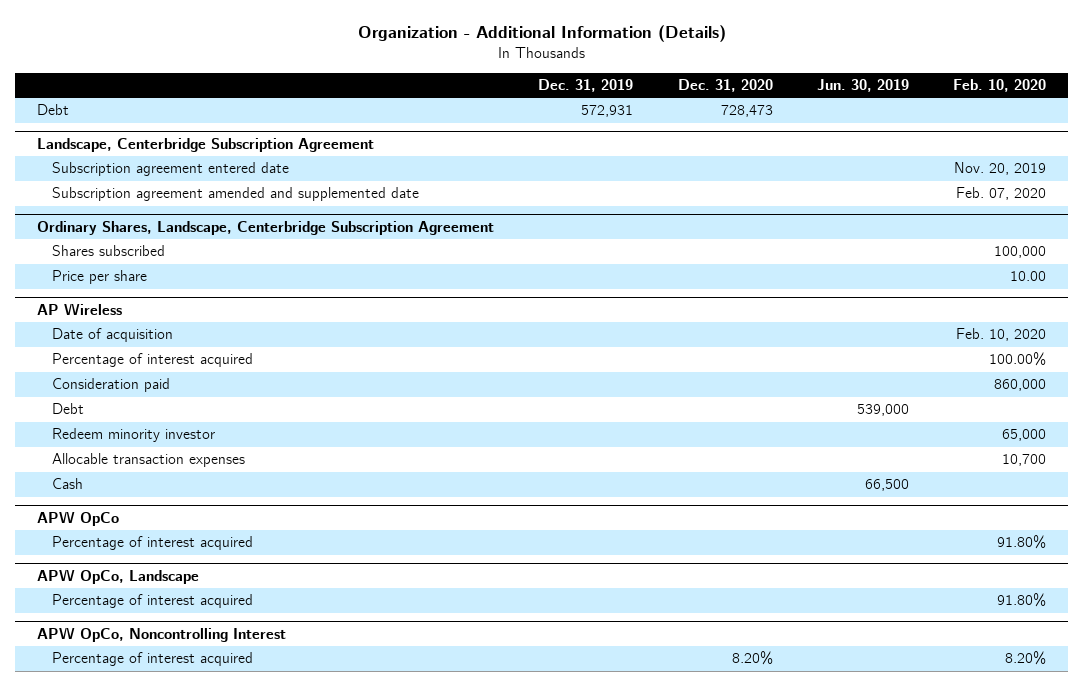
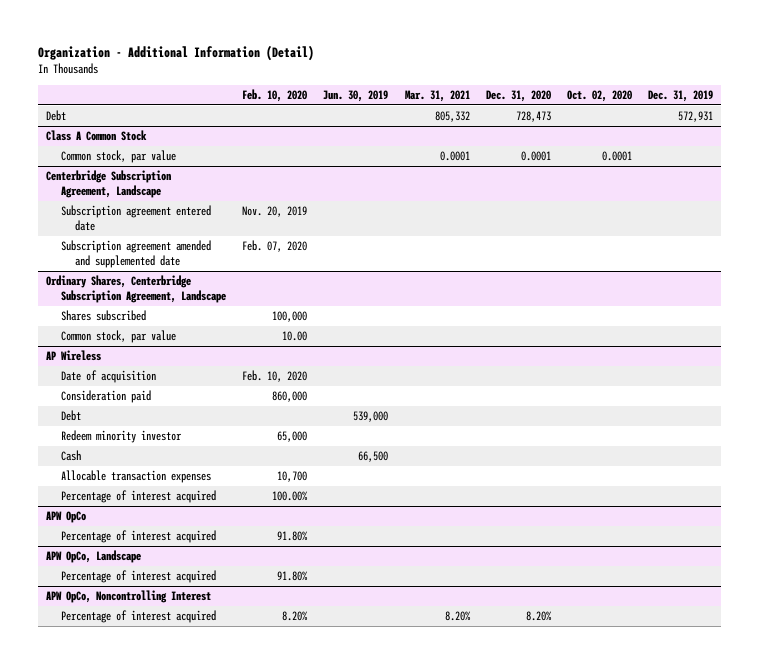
[357,25,726,43] Organization - Additional Information (Details) -> [38,44,315,61] Organization - Additional Information (Detail)
none -> [404,90,470,103] Mar. 31, 2021
none -> [567,90,633,103] Oct. 02, 2020
none -> [46,130,148,142] Class A Common Stock
none -> [60,150,176,164] Common stock, par value
[37,138,375,153] Landscape, Centerbridge Subscription Agreement -> [46,170,172,199] Centerbridge Subscription Agreement, Landscape
[37,221,495,236] Ordinary Shares, Landscape, Centerbridge Subscription Agreement -> [46,275,226,304] Ordinary Shares, Centerbridge Subscription Agreement, Landscape
[52,270,148,285] Price per share -> [60,330,176,344] Common stock, par value
[52,453,246,468] Allocable transaction expenses -> [60,470,211,484] Allocable transaction expenses
[52,353,254,368] Percentage of interest acquired -> [60,490,216,504] Percentage of interest acquired

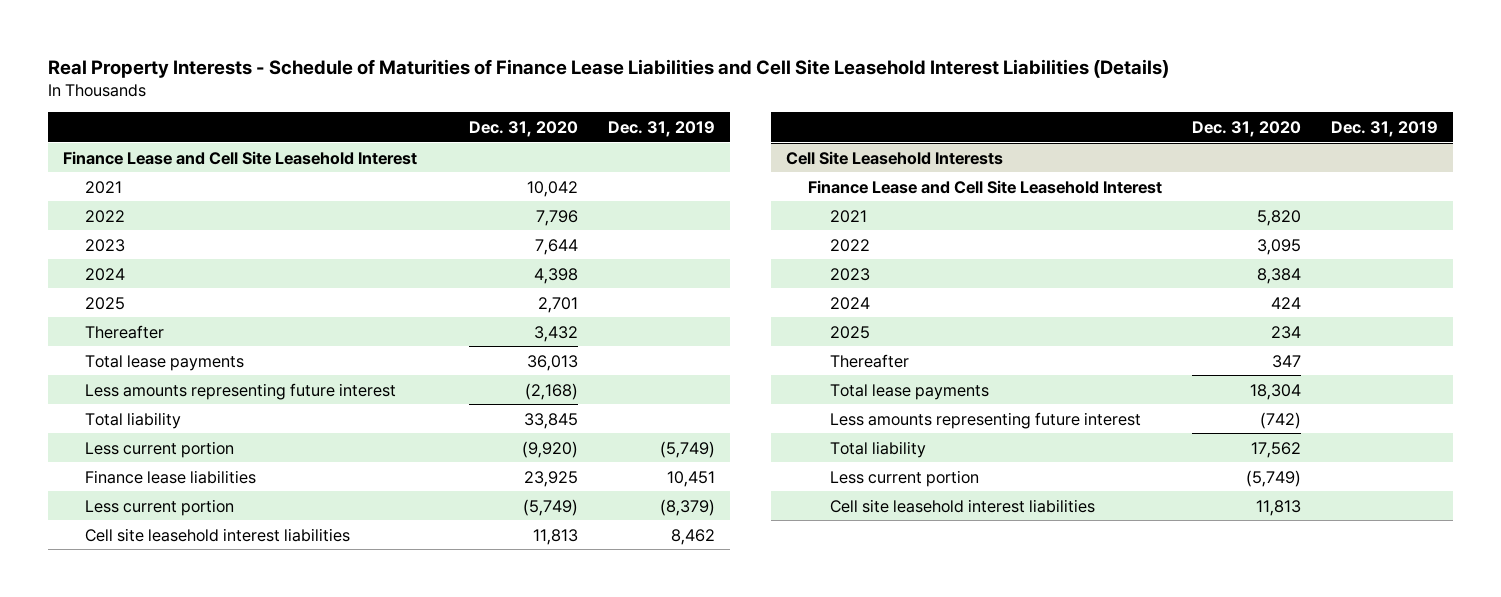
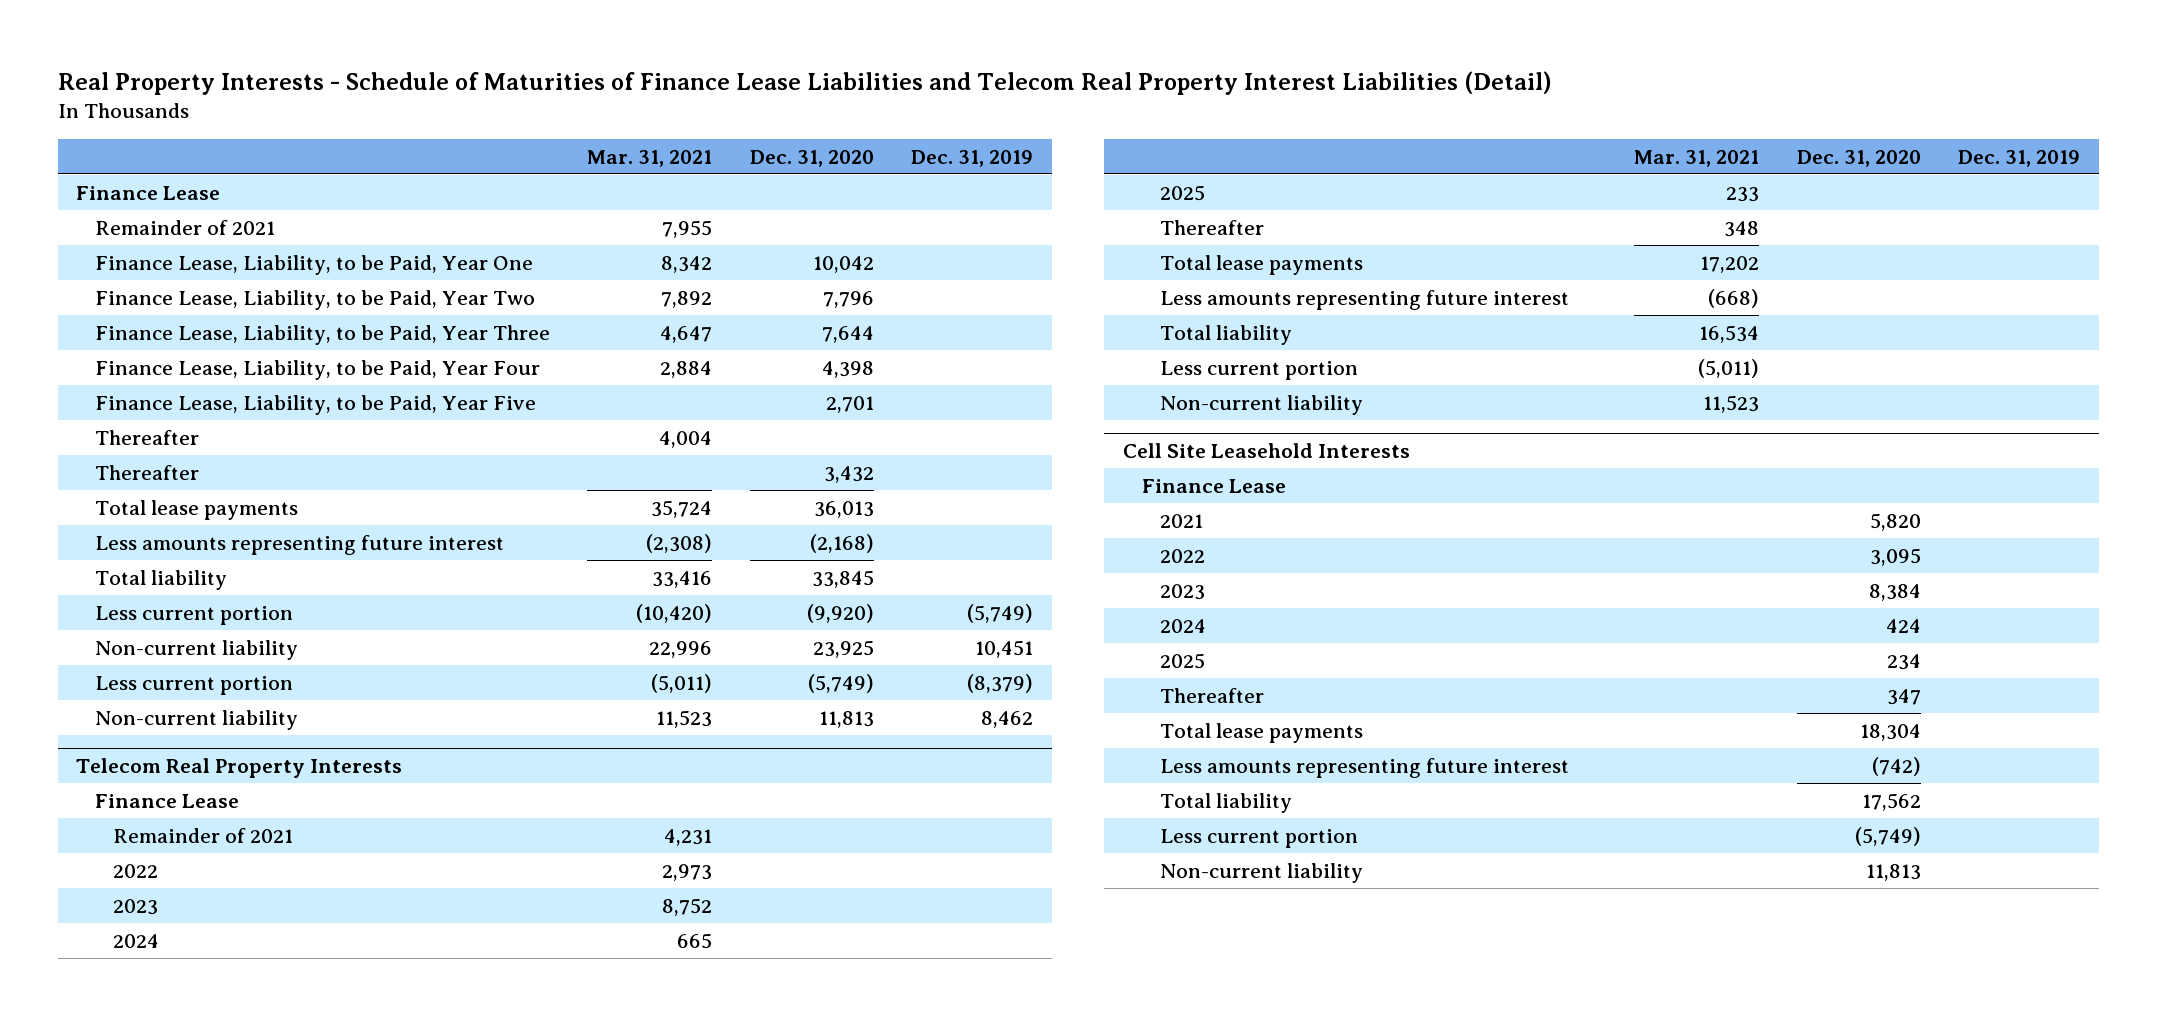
[47,58,1169,78] Real Property Interests - Schedule of Maturities of Finance Lease Liabilities and Cell Site Leasehold Interest Liabilities (Details) -> [57,70,1552,95] Real Property Interests - Schedule of Maturities of Finance Lease Liabilities and Telecom Real Property Interest Liabilities (Detail)
none -> [587,149,713,167] Mar. 31, 2021
[62,150,417,165] Finance Lease and Cell Site Leasehold Interest -> [76,185,221,200] Finance Lease
none -> [94,219,275,235] Remainder of 2021
[84,180,122,194] 2021 -> [94,254,533,275] Finance Lease, Liability, to be Paid, Year One
[84,209,125,223] 2022 -> [94,289,535,310] Finance Lease, Liability, to be Paid, Year Two
[84,238,125,252] 2023 -> [94,324,550,345] Finance Lease, Liability, to be Paid, Year Three
[84,267,125,281] 2024 -> [94,359,540,380] Finance Lease, Liability, to be Paid, Year Four
[84,296,125,310] 2025 -> [94,394,536,415] Finance Lease, Liability, to be Paid, Year Five
none -> [94,429,199,445] Thereafter
[84,469,256,484] Finance lease liabilities -> [94,639,298,660] Non-current liability
[84,527,350,542] Cell site leasehold interest liabilities -> [94,709,298,730] Non-current liability
none -> [76,757,403,778] Telecom Real Property Interests
none -> [94,793,239,808] Finance Lease
none -> [113,827,294,843] Remainder of 2021
none -> [113,863,159,878] 2022
none -> [113,898,159,915] 2023
none -> [113,933,160,948] 2024
none -> [1159,184,1205,201] 2025
none -> [1159,219,1264,235] Thereafter
none -> [1159,254,1363,275] Total lease payments
none -> [1159,289,1569,310] Less amounts representing future interest
none -> [1159,324,1292,345] Total liability
none -> [1159,360,1358,380] Less current portion
none -> [1159,394,1363,415] Non-current liability
[808,179,1163,194] Finance Lease and Cell Site Leasehold Interest -> [1141,478,1286,493] Finance Lease
[830,498,1096,513] Cell site leasehold interest liabilities -> [1159,862,1363,883] Non-current liability

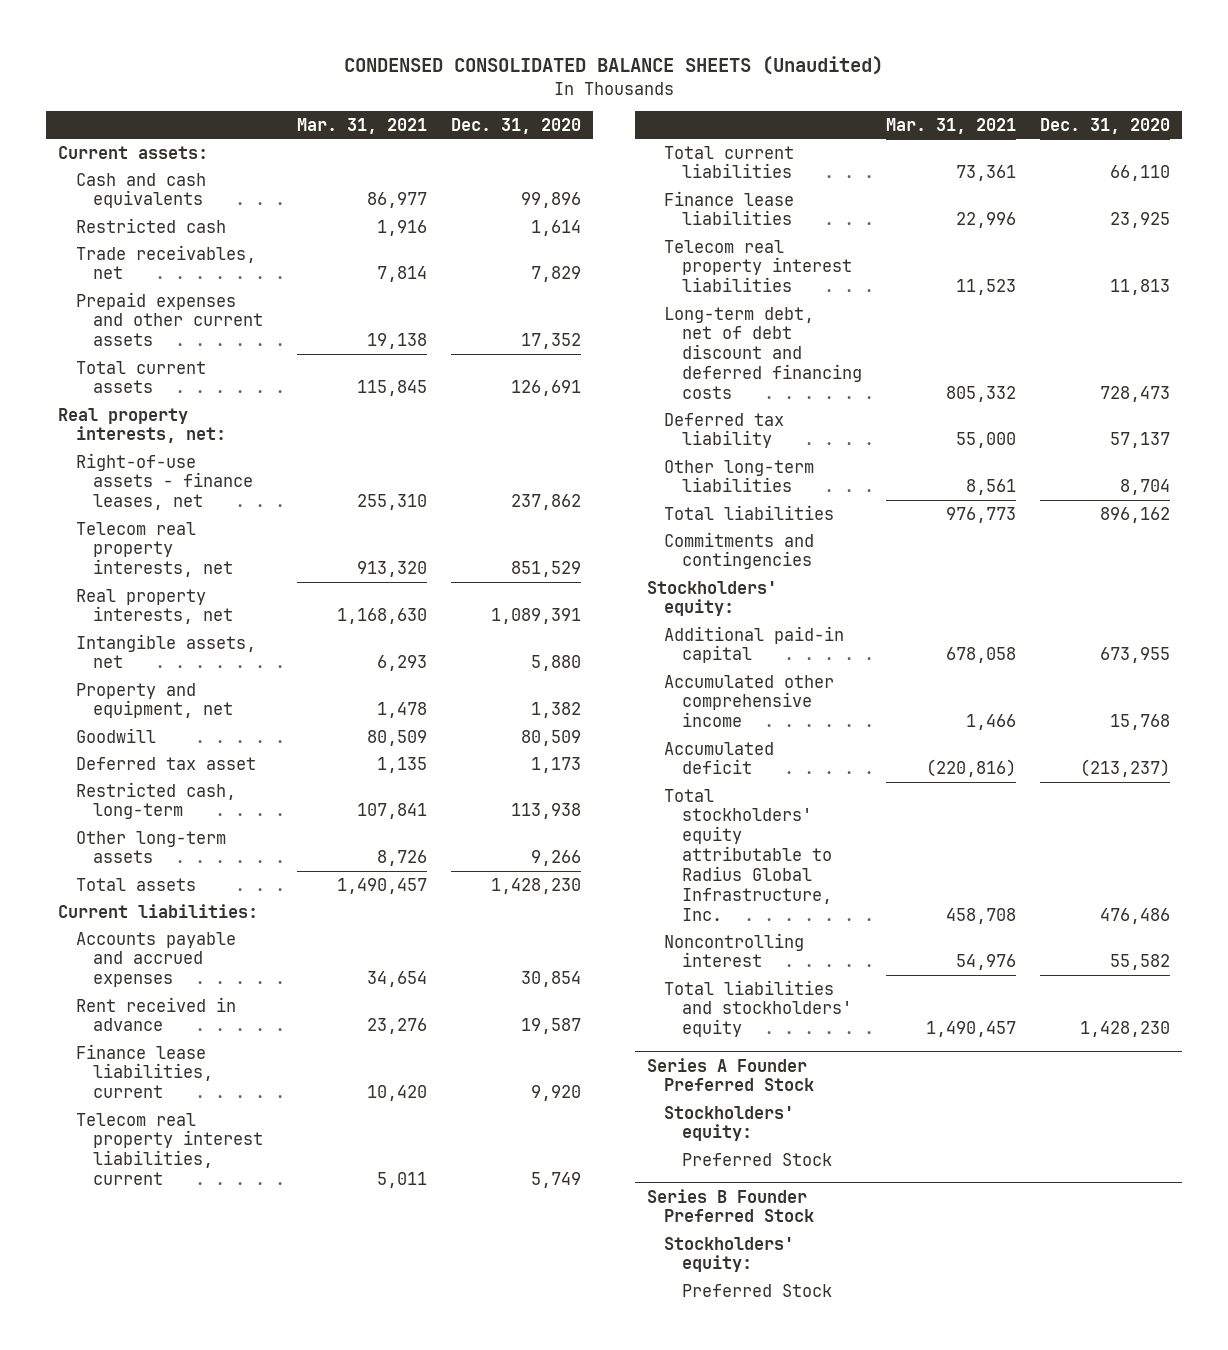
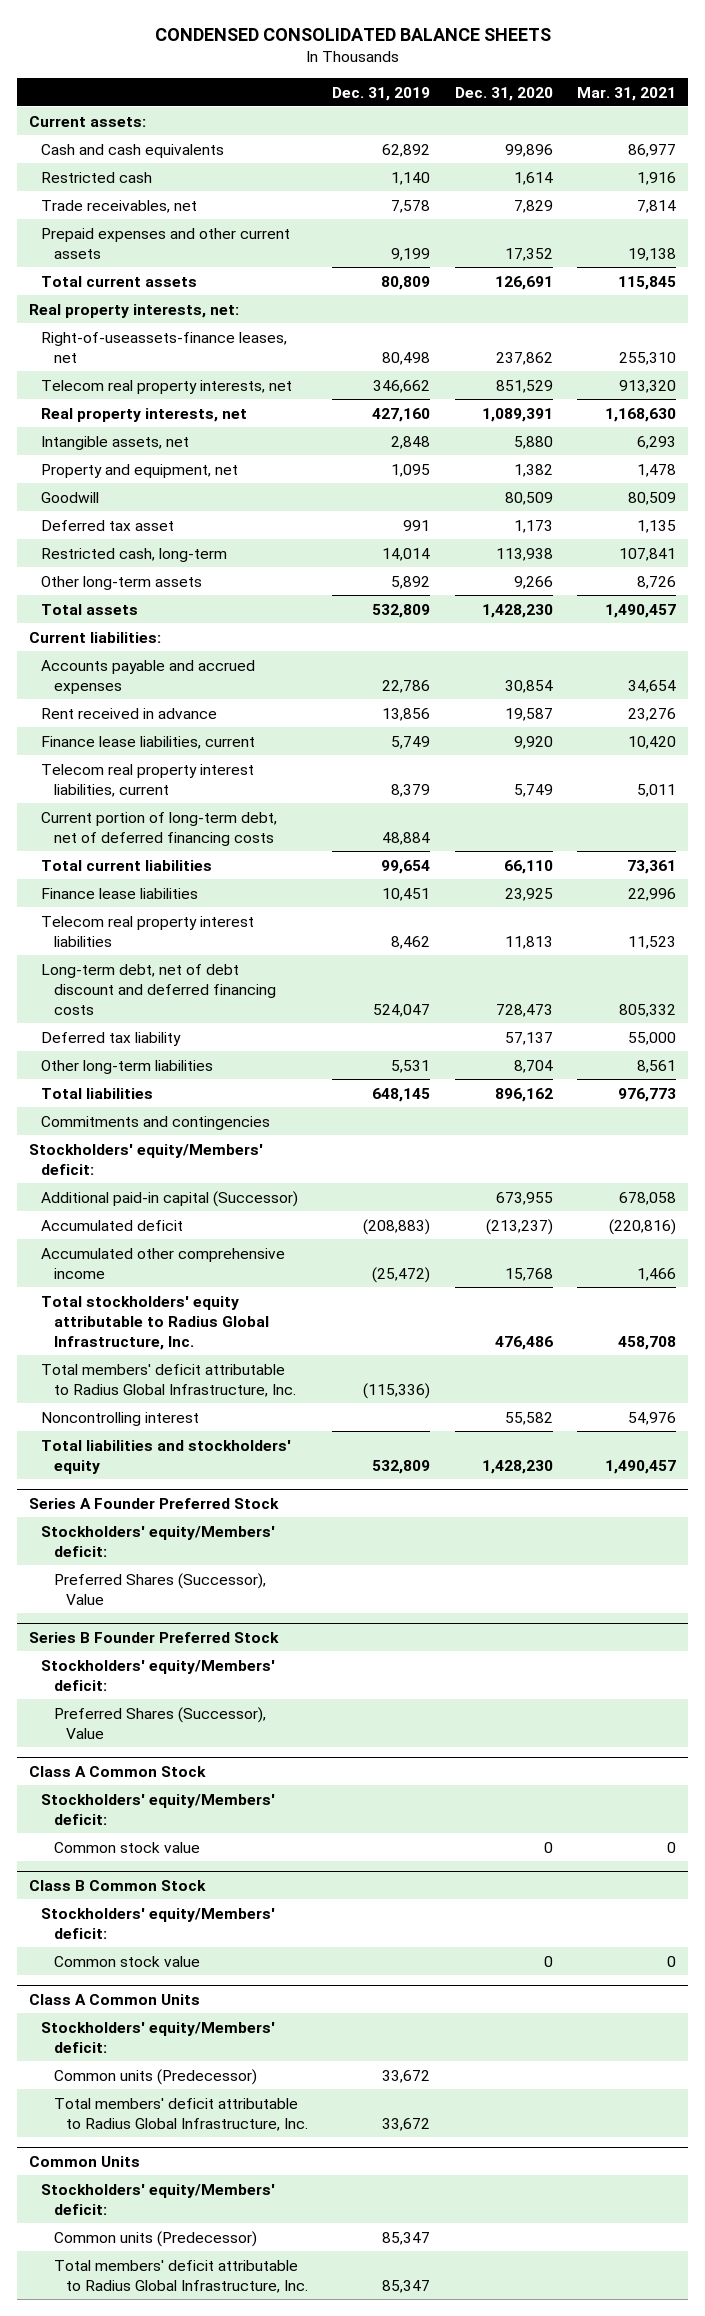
[344,56,884,76] CONDENSED CONSOLIDATED BALANCE SHEETS (Unaudited) -> [154,28,551,42] CONDENSED CONSOLIDATED BALANCE SHEETS
none -> [332,86,431,101] Dec. 31, 2019
[75,452,254,511] Right-of-use assets - finance leases, net -> [41,331,288,363] Right-of-useassets-finance leases, net
none -> [41,811,278,846] Current portion of long-term debt, net of deferred financing costs
[646,580,777,617] Stockholders' equity: -> [28,1143,263,1175] Stockholders' equity/Members' deficit:
[664,625,845,664] Additional paid-in capital -> [41,1190,299,1207] Additional paid-in capital (Successor)
[664,674,835,728] Accumulated other comprehensive income -> [41,1247,286,1279] Accumulated other comprehensive income
none -> [41,1363,296,1397] Total members' deficit attributable to Radius Global Infrastructure, Inc.
[664,1105,795,1142] Stockholders' equity: -> [41,1525,276,1557] Stockholders' equity/Members' deficit:
[681,1152,832,1166] Preferred Stock -> [53,1572,266,1605] Preferred Shares (Successor), Value
[664,1236,795,1273] Stockholders' equity: -> [41,1659,276,1691] Stockholders' equity/Members' deficit:
[681,1283,832,1297] Preferred Stock -> [53,1706,266,1739] Preferred Shares (Successor), Value
none -> [28,1765,206,1777] Class A Common Stock
none -> [41,1793,276,1825] Stockholders' equity/Members' deficit:
none -> [53,1841,200,1853] Common stock value
none -> [28,1879,206,1891] Class B Common Stock
none -> [41,1907,276,1939] Stockholders' equity/Members' deficit:
none -> [53,1955,200,1967] Common stock value
none -> [28,1993,200,2005] Class A Common Units
none -> [41,2021,276,2053] Stockholders' equity/Members' deficit:
none -> [53,2068,257,2085] Common units (Predecessor)
none -> [53,2097,309,2131] Total members' deficit attributable to Radius Global Infrastructure, Inc.
none -> [28,2155,140,2167] Common Units
none -> [41,2183,276,2215] Stockholders' equity/Members' deficit:
none -> [53,2230,257,2247] Common units (Predecessor)
none -> [53,2259,309,2293] Total members' deficit attributable to Radius Global Infrastructure, Inc.

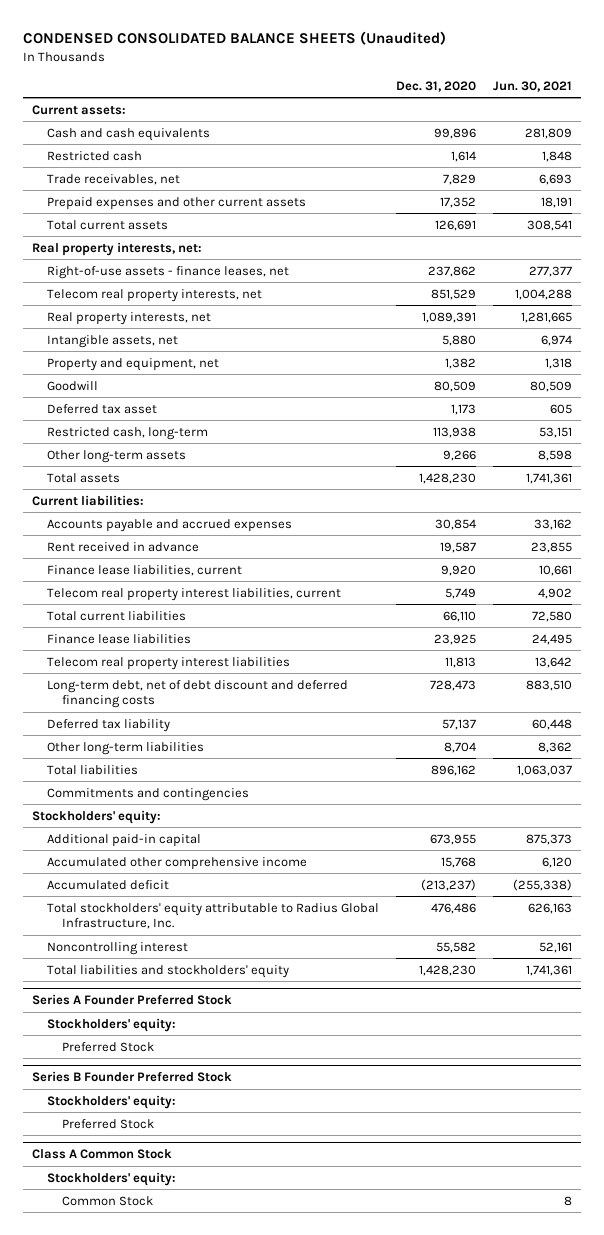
[154,28,551,42] CONDENSED CONSOLIDATED BALANCE SHEETS -> [23,31,447,46] CONDENSED CONSOLIDATED BALANCE SHEETS (Unaudited)
[332,86,431,101] Dec. 31, 2019 -> none
[577,86,677,101] Mar. 31, 2021 -> none
none -> [493,80,573,92] Jun. 30, 2021
[41,331,288,363] Right-of-useassets-finance leases, net -> [46,265,289,279] Right-of-use assets - finance leases, net
[41,811,278,846] Current portion of long-term debt, net of deferred financing costs -> none
[28,1143,263,1175] Stockholders' equity/Members' deficit: -> [31,809,161,824] Stockholders' equity:
[41,1190,299,1207] Additional paid-in capital (Successor) -> [46,833,201,847] Additional paid-in capital
[41,1219,184,1231] Accumulated deficit -> [46,879,169,890] Accumulated deficit
[41,1363,296,1397] Total members' deficit attributable to Radius Global Infrastructure, Inc. -> none
[41,1525,276,1557] Stockholders' equity/Members' deficit: -> [46,1017,176,1032] Stockholders' equity:
[53,1572,266,1605] Preferred Shares (Successor), Value -> [62,1041,155,1052] Preferred Stock
[41,1659,276,1691] Stockholders' equity/Members' deficit: -> [46,1094,176,1109] Stockholders' equity:
[53,1706,266,1739] Preferred Shares (Successor), Value -> [62,1118,155,1129] Preferred Stock
[53,1841,200,1853] Common stock value -> none
[28,1879,206,1891] Class B Common Stock -> none
[41,1907,276,1939] Stockholders' equity/Members' deficit: -> none
[53,1955,200,1967] Common stock value -> none
[28,1993,200,2005] Class A Common Units -> none
[41,2021,276,2053] Stockholders' equity/Members' deficit: -> none
[53,2097,309,2131] Total members' deficit attributable to Radius Global Infrastructure, Inc. -> none
[28,2155,140,2167] Common Units -> none
[41,2183,276,2215] Stockholders' equity/Members' deficit: -> none
[53,2230,257,2247] Common units (Predecessor) -> none
[53,2259,309,2293] Total members' deficit attributable to Radius Global Infrastructure, Inc. -> none
[41,1793,276,1825] Stockholders' equity/Members' deficit: -> [46,1171,176,1186] Stockholders' equity:
[53,2068,257,2085] Common units (Predecessor) -> [62,1195,154,1206] Common Stock

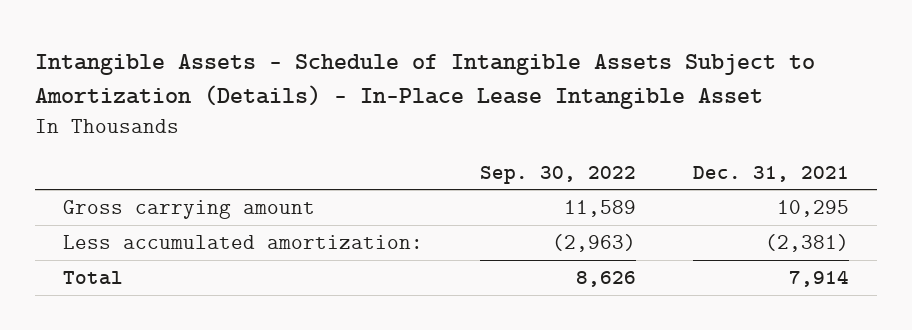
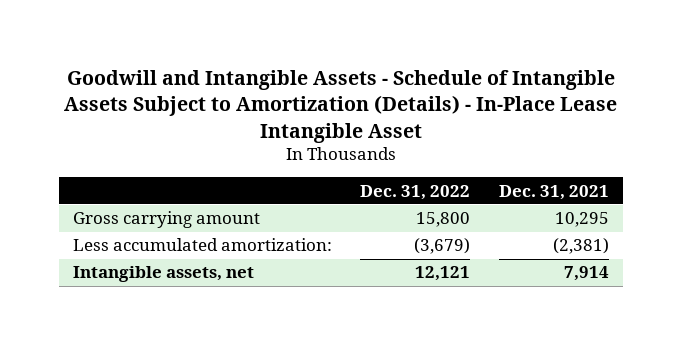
[34,53,815,109] Intangible Assets - Schedule of Intangible Assets Subject to Amortization (Details) - In-Place Lease Intangible Asset -> [63,70,617,143] Goodwill and Intangible Assets - Schedule of Intangible Assets Subject to Amortization (Details) - In-Place Lease Intangible Asset
[480,165,637,184] Sep. 30, 2022 -> none
none -> [360,184,471,200] Dec. 31, 2022
[63,271,124,286] Total -> [73,266,255,283] Intangible assets, net

